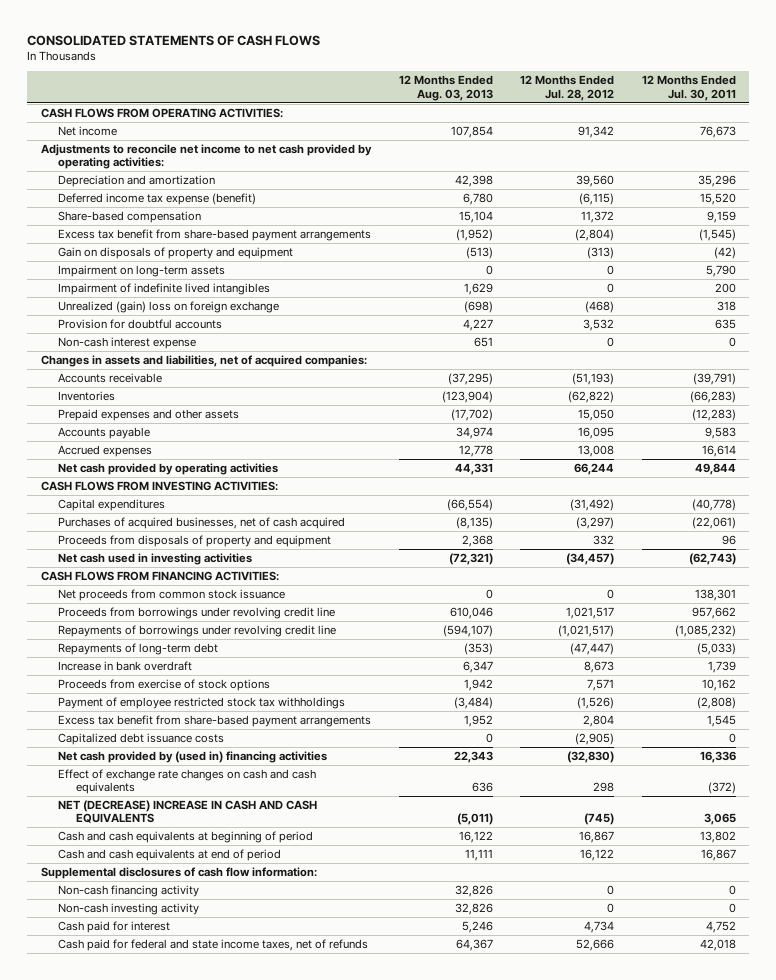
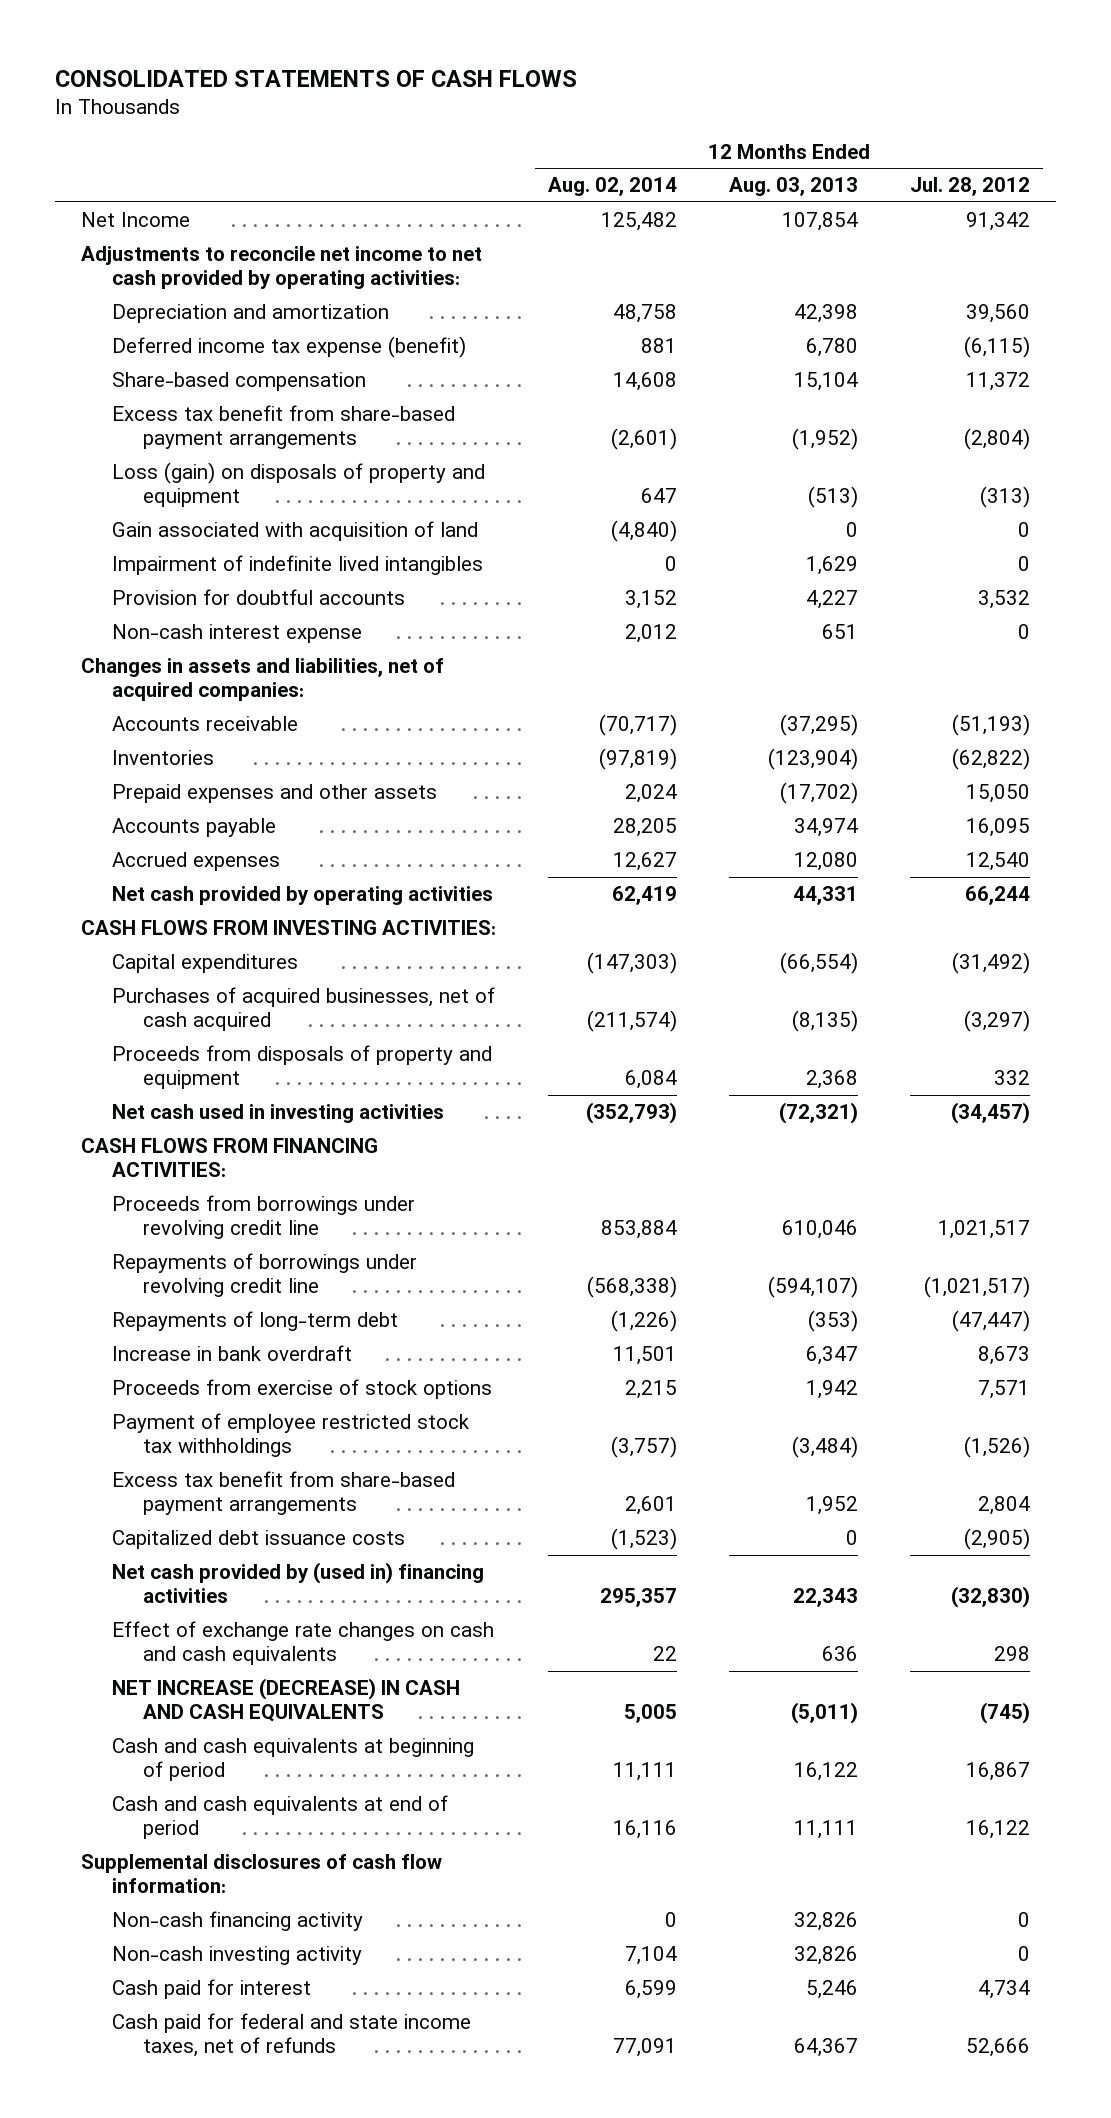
[641,75,736,101] 12 Months Ended Jul. 30, 2011 -> none
none -> [548,177,678,197] Aug. 02, 2014
[40,107,283,118] CASH FLOWS FROM OPERATING ACTIVITIES: -> none
[58,125,118,136] Net income -> [81,211,191,227] Net Income
[58,264,226,277] Impairment on long-term assets -> none
[58,246,294,259] Gain on disposals of property and equipment -> [112,461,486,508] Loss (gain) on disposals of property and equipment
none -> [112,520,479,541] Gain associated with acquisition of land
[58,300,280,313] Unrealized (gain) loss on foreign exchange -> none
[458,444,493,457] 12,778 -> [794,851,859,871] 12,080
[578,444,615,457] 13,008 -> [966,851,1031,871] 12,540
[58,588,286,601] Net proceeds from common stock issuance -> none
[58,799,318,824] NET (DECREASE) INCREASE IN CASH AND CASH EQUIVALENTS -> [112,1677,461,1723] NET INCREASE (DECREASE) IN CASH AND CASH EQUIVALENTS

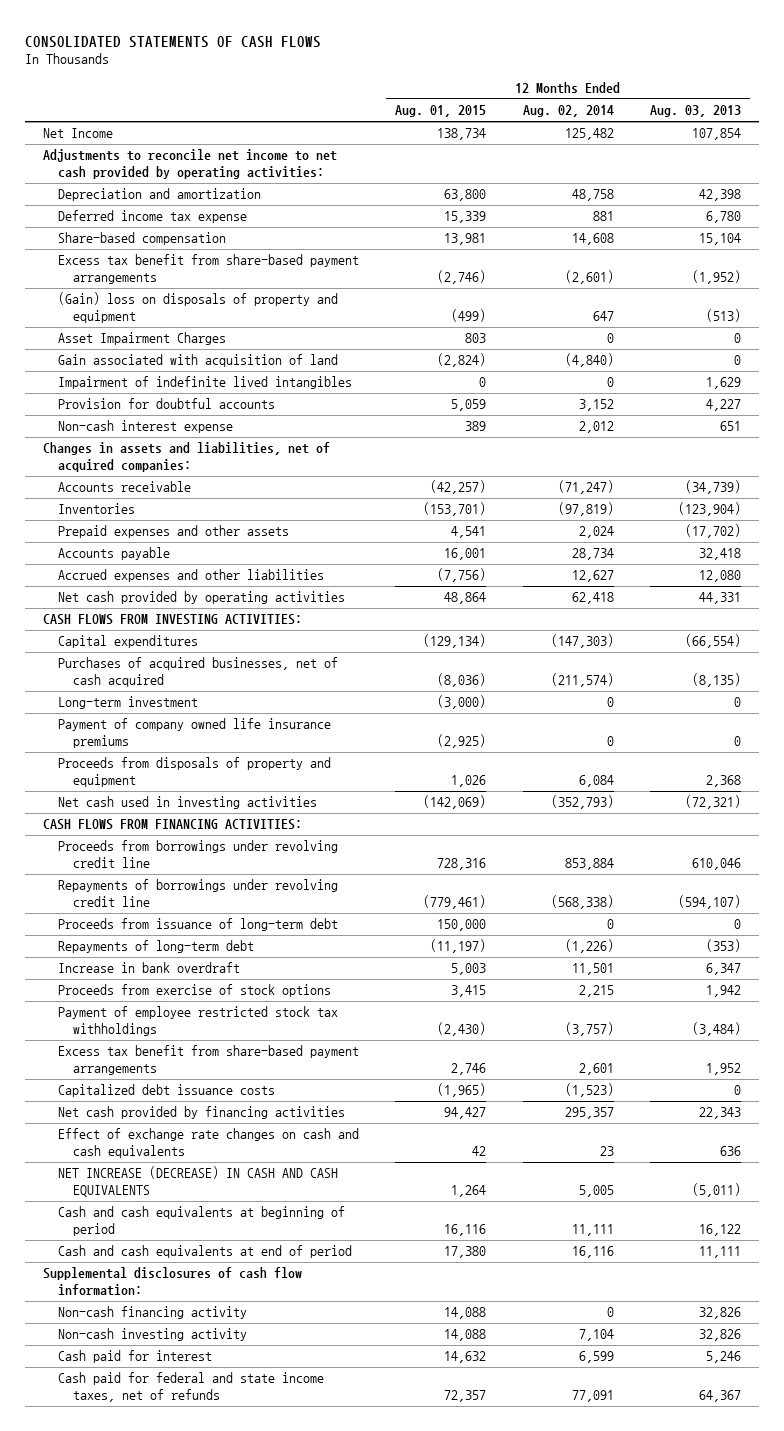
[910,177,1031,197] Jul. 28, 2012 -> none
none -> [395,105,487,118] Aug. 01, 2015
[112,335,467,358] Deferred income tax expense (benefit) -> [58,210,248,224] Deferred income tax expense
[112,461,486,508] Loss (gain) on disposals of property and equipment -> [58,292,339,324] (Gain) loss on disposals of property and equipment
none -> [58,332,227,346] Asset Impairment Charges
[599,713,678,736] (70,717) -> [557,480,614,495] (71,247)
[780,713,859,736] (37,295) -> [684,480,741,495] (34,739)
[613,817,678,837] 28,205 -> [571,548,614,561] 28,734
[794,817,859,837] 34,974 -> [698,548,741,561] 32,418
[112,851,281,871] Accrued expenses -> [58,569,325,583] Accrued expenses and other liabilities
[612,885,678,905] 62,419 -> [571,592,614,605] 62,418
none -> [58,696,199,710] Long-term investment
none -> [58,718,332,749] Payment of company owned life insurance premiums
none -> [58,918,339,932] Proceeds from issuance of long-term debt
[112,1561,485,1604] Net cash provided by (used in) financing activities -> [58,1106,346,1120] Net cash provided by financing activities
[653,1646,678,1662] 22 -> [599,1146,614,1157] 23

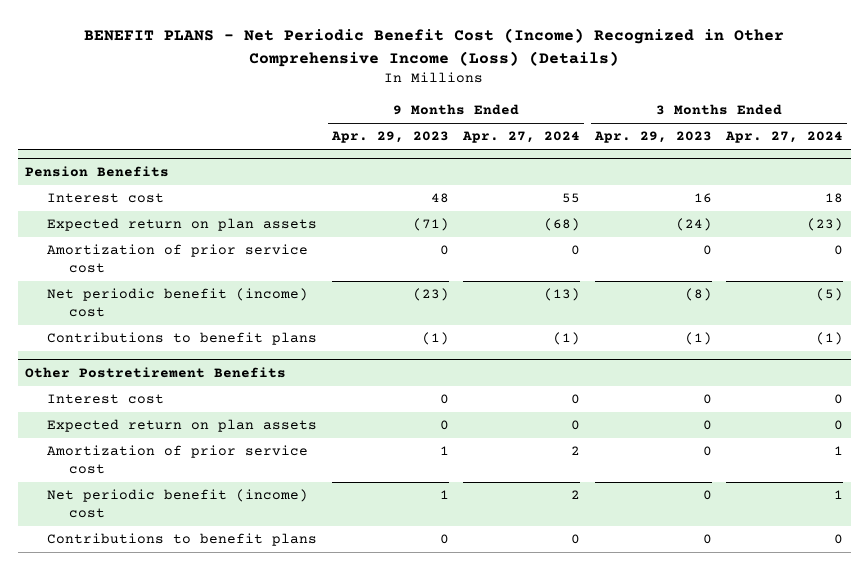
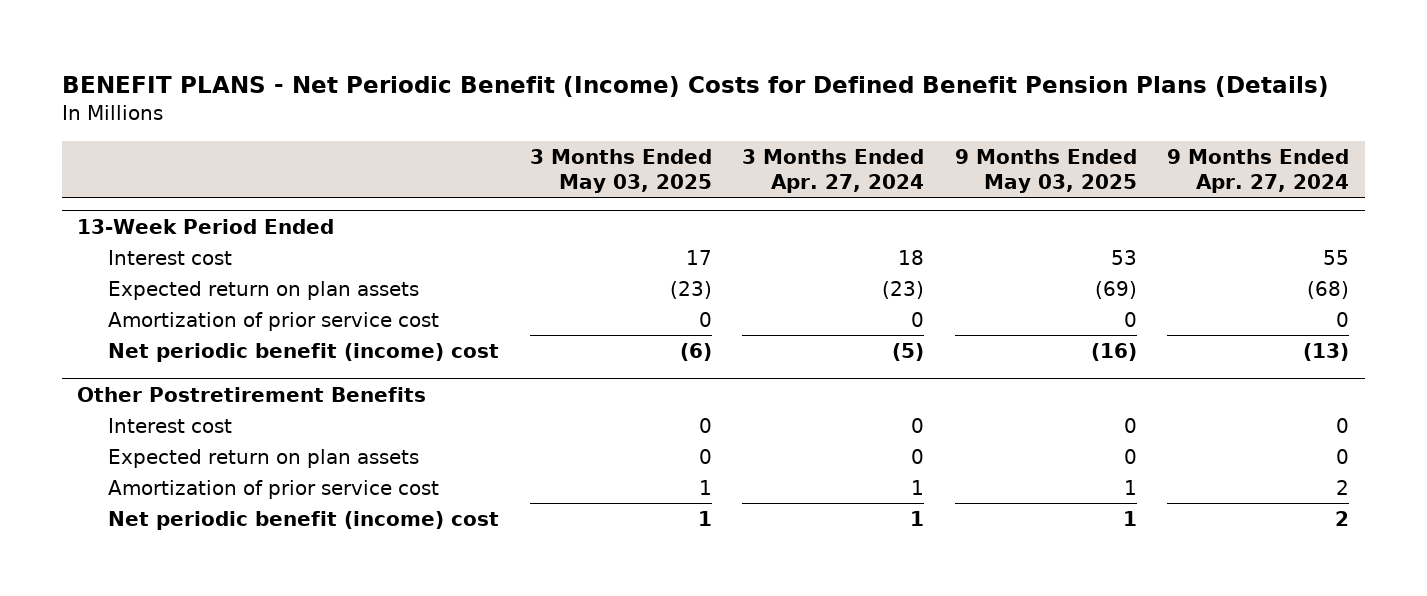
[84,28,785,67] BENEFIT PLANS - Net Periodic Benefit Cost (Income) Recognized in Other Comprehensive Income (Loss) (Details) -> [62,76,1330,98] BENEFIT PLANS - Net Periodic Benefit (Income) Costs for Defined Benefit Pension Plans (Details)
[330,131,449,144] Apr. 29, 2023 -> none
[593,131,712,144] Apr. 29, 2023 -> none
none -> [529,148,712,194] 3 Months Ended May 03, 2025
none -> [954,148,1137,194] 9 Months Ended May 03, 2025
[24,165,169,177] Pension Benefits -> [77,218,335,234] 13-Week Period Ended
[47,332,318,346] Contributions to benefit plans -> none
[47,533,318,547] Contributions to benefit plans -> none

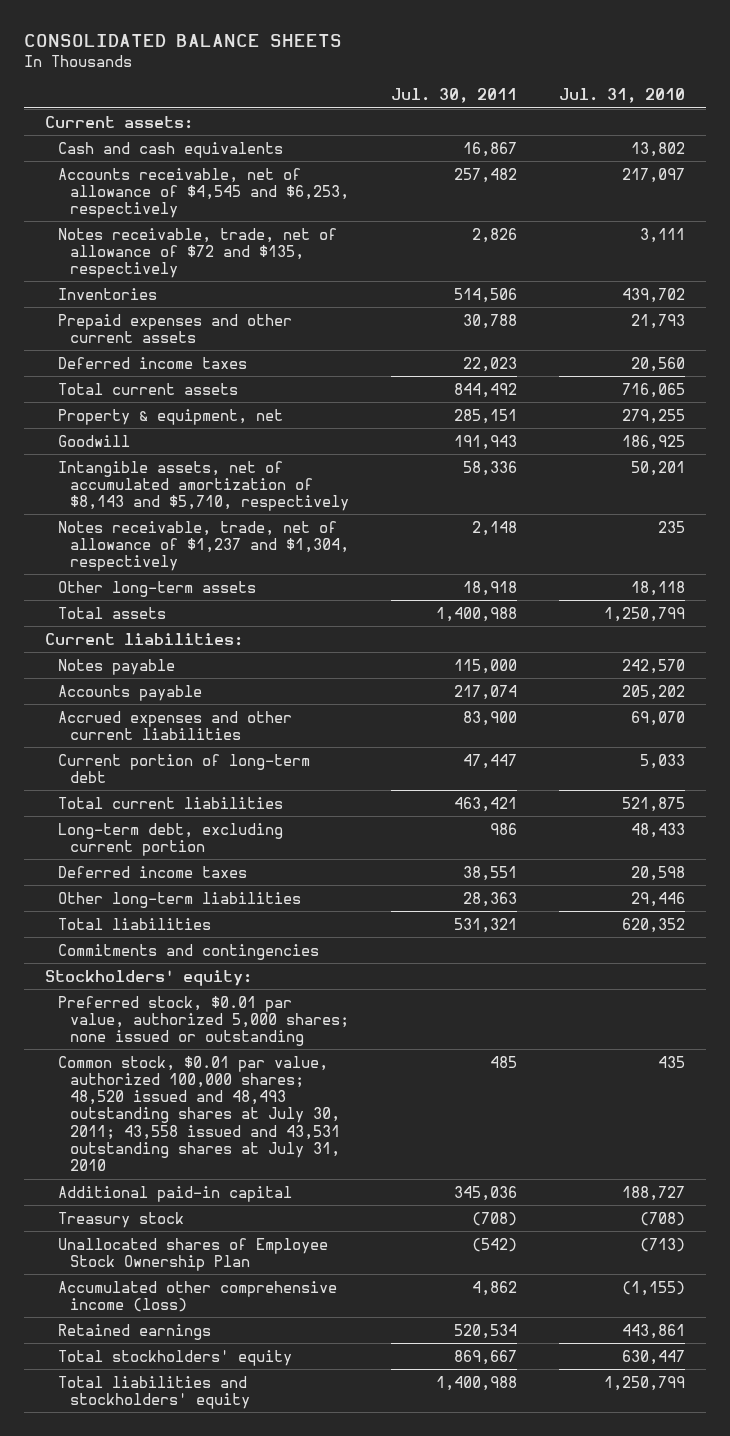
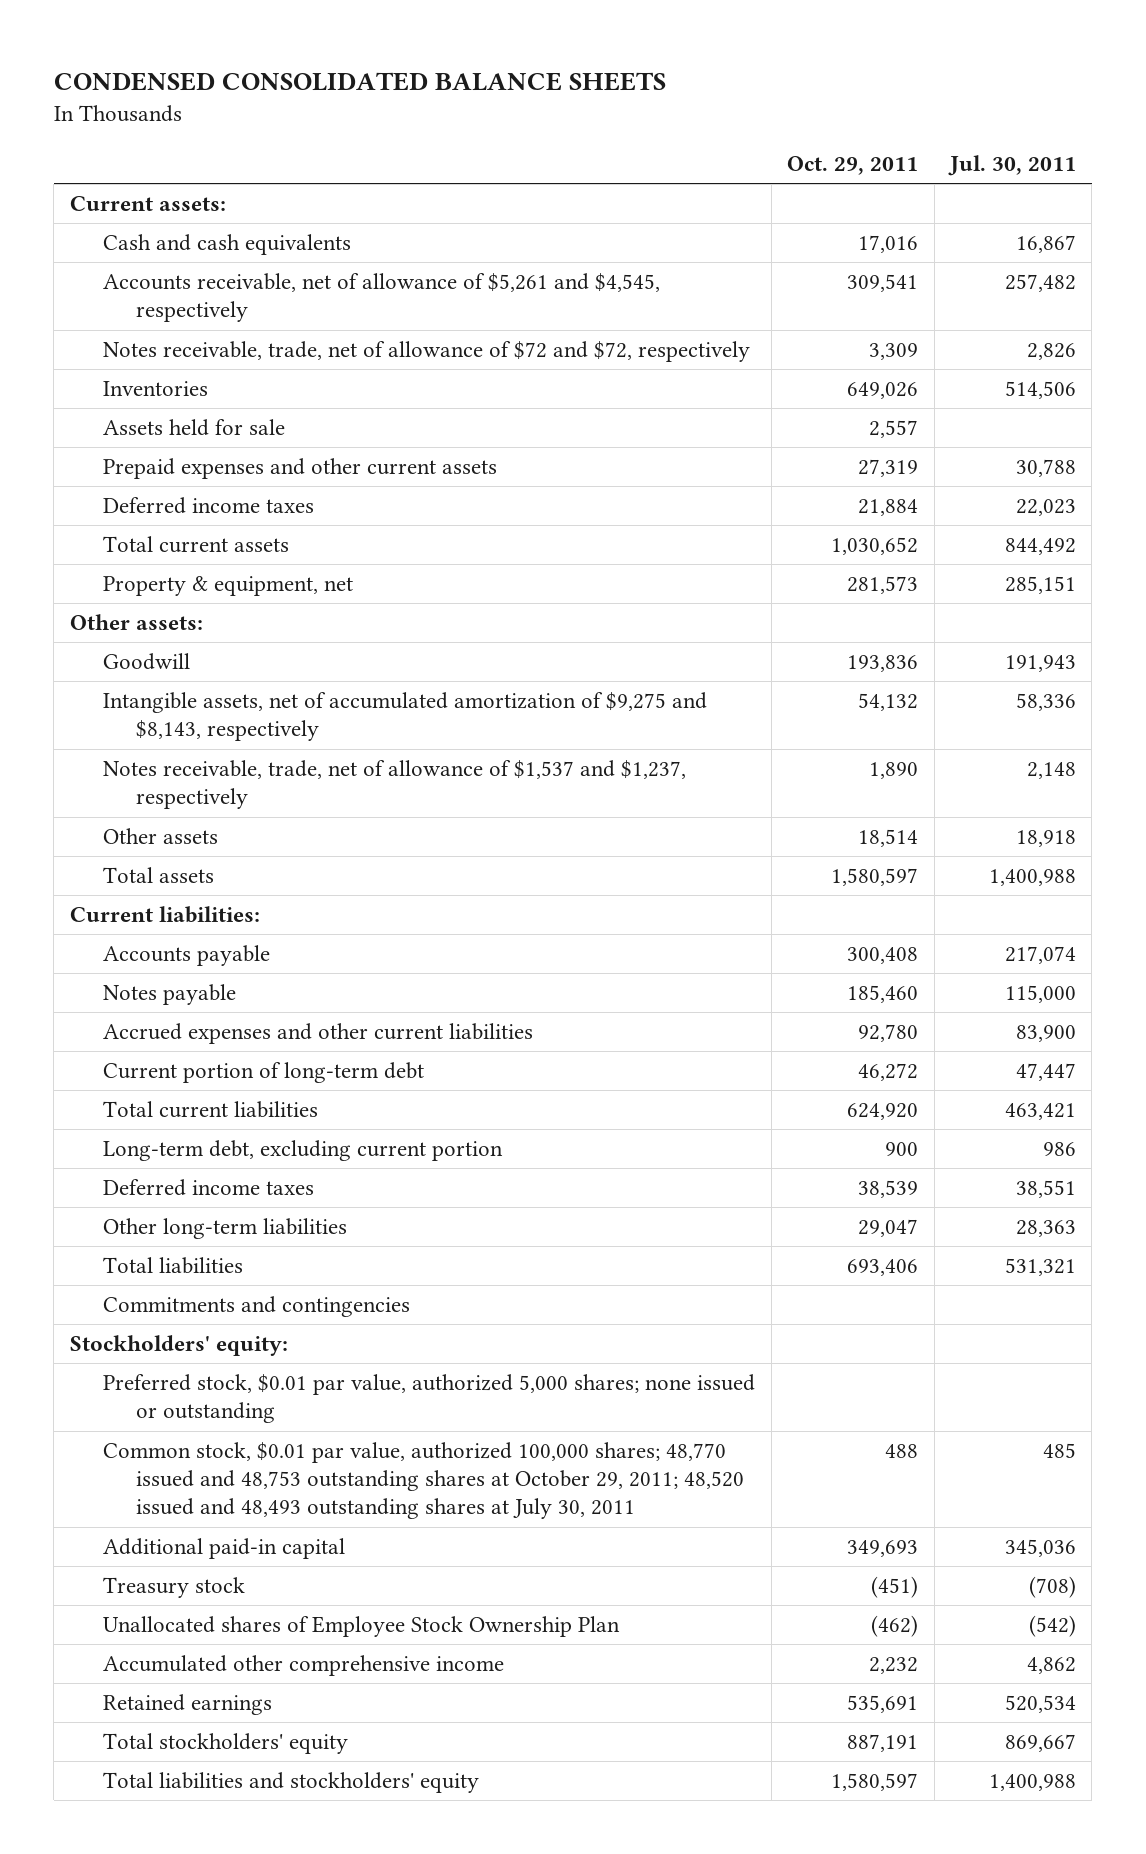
[24,34,343,48] CONSOLIDATED BALANCE SHEETS -> [53,71,666,91] CONDENSED CONSOLIDATED BALANCE SHEETS
[559,88,686,104] Jul. 31, 2010 -> none
none -> [787,156,919,176] Oct. 29, 2011
[57,167,350,219] Accounts receivable, net of allowance of $4,545 and $6,253, respectively -> [103,273,661,323] Accounts receivable, net of allowance of $5,261 and $4,545, respectively
[57,227,337,279] Notes receivable, trade, net of allowance of $72 and $135, respectively -> [103,341,751,363] Notes receivable, trade, net of allowance of $72 and $72, respectively
none -> [103,419,286,437] Assets held for sale
none -> [69,614,203,631] Other assets:
[57,460,350,512] Intangible assets, net of accumulated amortization of $8,143 and $5,710, respectively -> [103,692,708,742] Intangible assets, net of accumulated amortization of $9,275 and $8,143, respectively
[57,520,350,572] Notes receivable, trade, net of allowance of $1,237 and $1,304, respectively -> [103,760,687,810] Notes receivable, trade, net of allowance of $1,537 and $1,237, respectively
[57,580,256,597] Other long-term assets -> [103,828,219,845] Other assets
[57,658,175,675] Notes payable -> [103,984,237,1006] Notes payable
[57,1055,341,1172] Common stock, $0.01 par value, authorized 100,000 shares; 48,520 issued and 48,493 outstanding shares at July 30, 2011; 43,558 issued and 43,531 outstanding shares at July 31, 2010 -> [103,1442,745,1520] Common stock, $0.01 par value, authorized 100,000 shares; 48,770 issued and 48,753 outstanding shares at October 29, 2011; 48,520 issued and 48,493 outstanding shares at July 30, 2011
[57,1280,337,1312] Accumulated other comprehensive income (loss) -> [103,1655,505,1677] Accumulated other comprehensive income

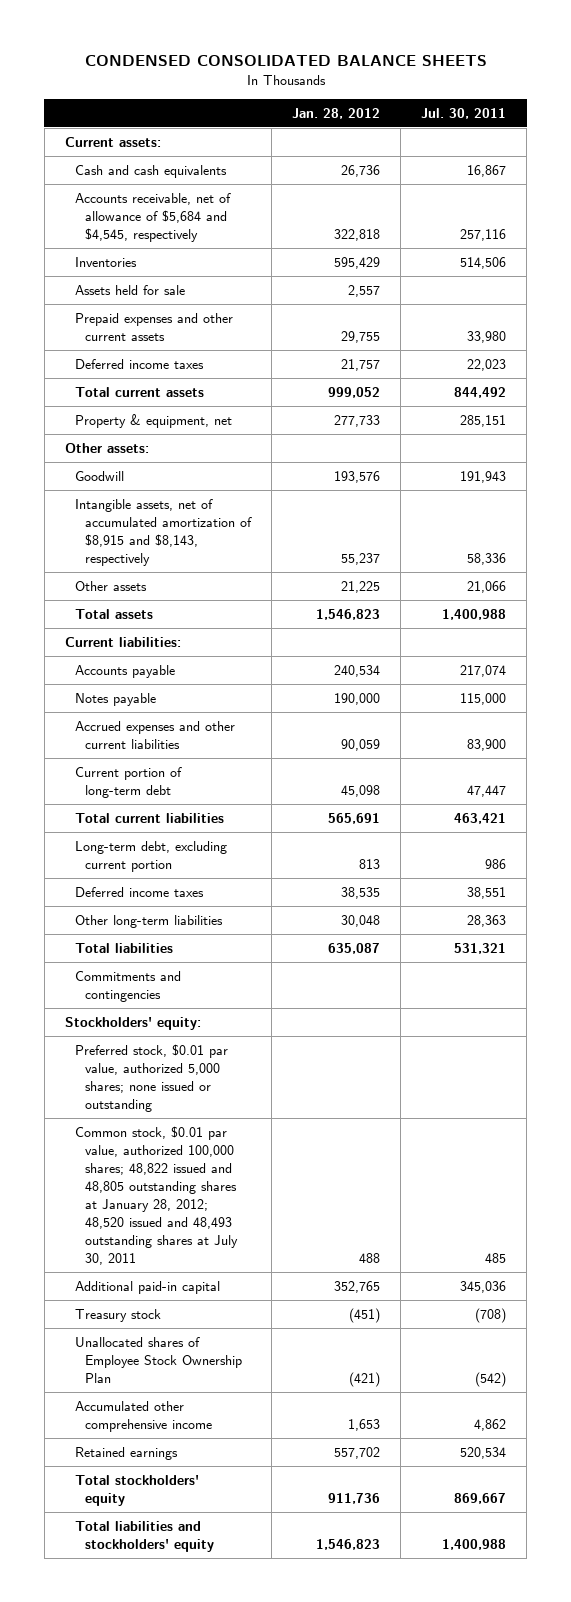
[787,156,919,176] Oct. 29, 2011 -> none
none -> [292,107,381,119] Jan. 28, 2012
[103,341,751,363] Notes receivable, trade, net of allowance of $72 and $72, respectively -> none
[103,273,661,323] Accounts receivable, net of allowance of $5,261 and $4,545, respectively -> [75,192,232,242] Accounts receivable, net of allowance of $5,684 and $4,545, respectively
[1004,274,1076,293] 257,482 -> [460,228,507,241] 257,116
[1015,459,1076,478] 30,788 -> [467,330,507,343] 33,980
[103,760,687,810] Notes receivable, trade, net of allowance of $1,537 and $1,237, respectively -> none
[103,692,708,742] Intangible assets, net of accumulated amortization of $9,275 and $8,143, respectively -> [75,498,253,567] Intangible assets, net of accumulated amortization of $8,915 and $8,143, respectively
[1015,830,1076,848] 18,918 -> [467,580,507,593] 21,066
[103,1442,745,1520] Common stock, $0.01 par value, authorized 100,000 shares; 48,770 issued and 48,753 outstanding shares at October 29, 2011; 48,520 issued and 48,493 outstanding shares at July 30, 2011 -> [75,1125,239,1266] Common stock, $0.01 par value, authorized 100,000 shares; 48,822 issued and 48,805 outstanding shares at January 28, 2012; 48,520 issued and 48,493 outstanding shares at July 30, 2011

